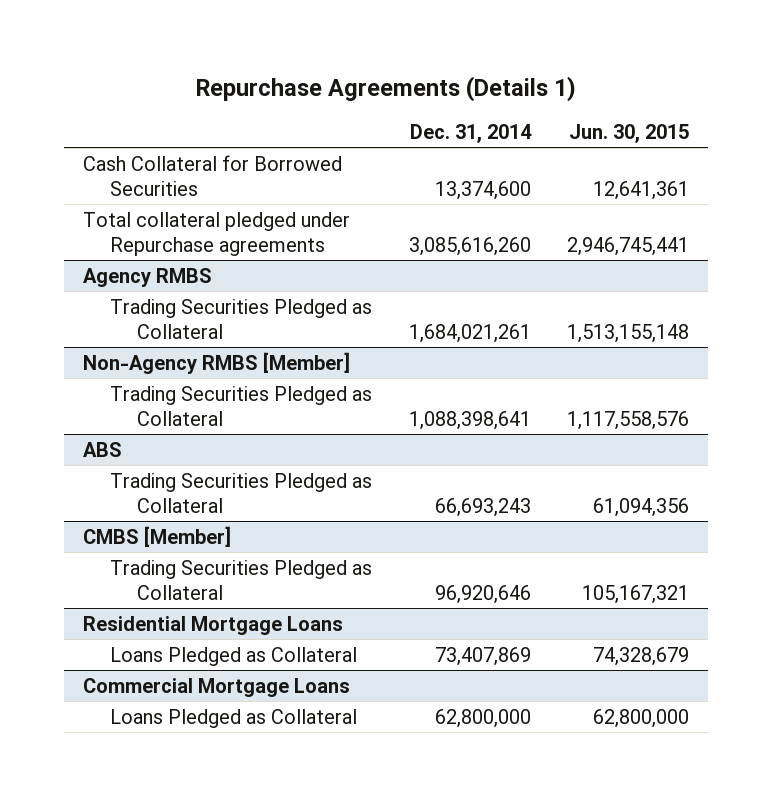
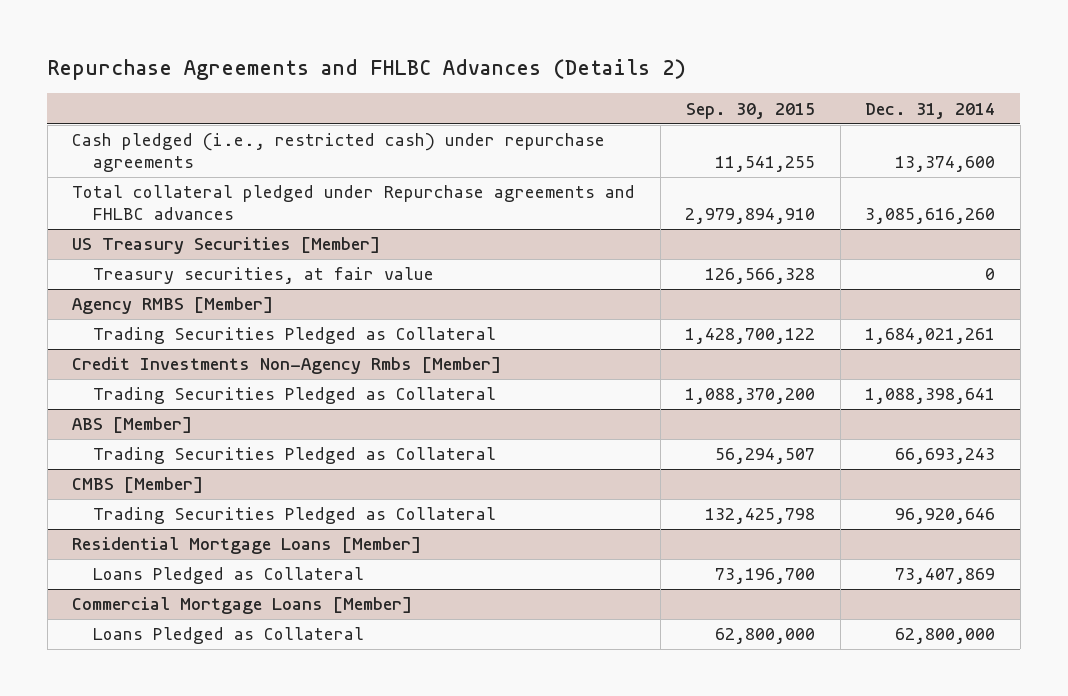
[196,75,577,102] Repurchase Agreements (Details 1) -> [47,59,687,81] Repurchase Agreements and FHLBC Advances (Details 2)
[569,123,690,143] Jun. 30, 2015 -> none
none -> [686,102,816,119] Sep. 30, 2015
[82,154,342,196] Cash Collateral for Borrowed Securities -> [72,133,606,173] Cash pledged (i.e., restricted cash) under repurchase agreements
[82,211,350,256] Total collateral pledged under Repurchase agreements -> [72,185,636,221] Total collateral pledged under Repurchase agreements and FHLBC advances
none -> [72,237,381,255] US Treasury Securities [Member]
none -> [93,267,435,285] Treasury securities, at fair value
[82,267,212,287] Agency RMBS -> [72,297,274,315] Agency RMBS [Member]
[82,351,350,374] Non-Agency RMBS [Member] -> [72,357,502,375] Credit Investments Non-Agency Rmbs [Member]
[82,441,122,457] ABS -> [72,417,193,434] ABS [Member]
[82,615,343,635] Residential Mortgage Loans -> [72,537,422,555] Residential Mortgage Loans [Member]
[82,677,350,697] Commercial Mortgage Loans -> [72,597,413,615] Commercial Mortgage Loans [Member]

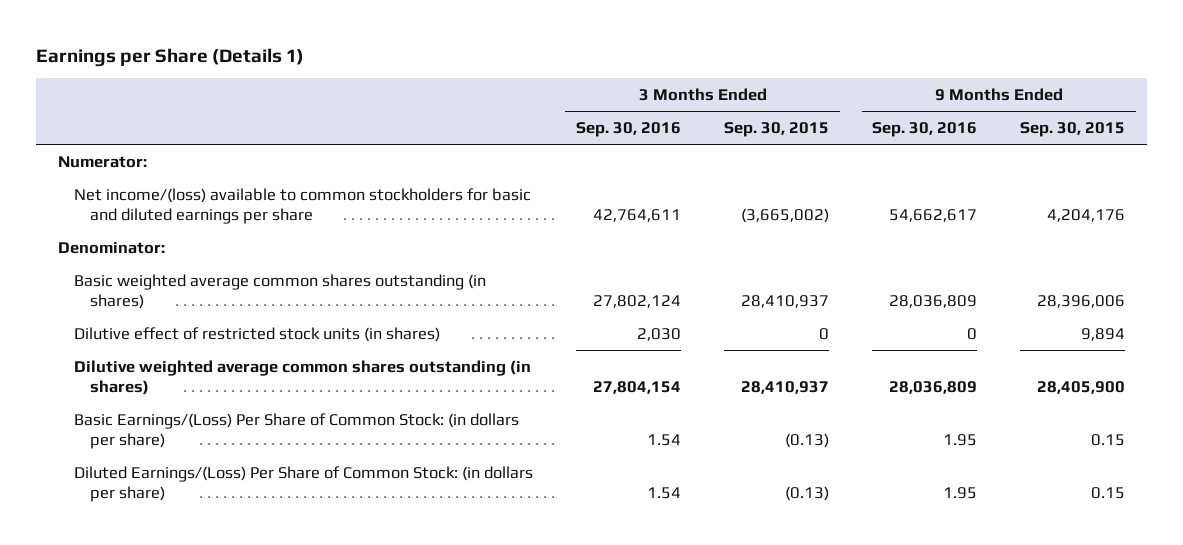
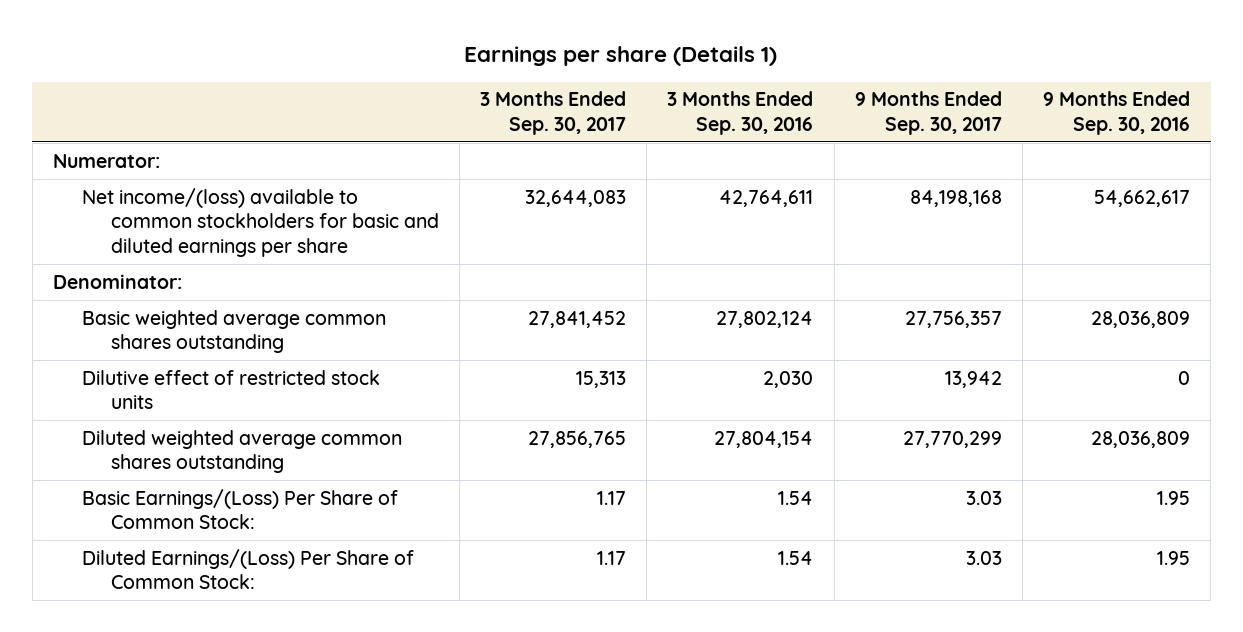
[36,47,305,67] Earnings per Share (Details 1) -> [464,46,778,67] Earnings per share (Details 1)
[724,121,830,137] Sep. 30, 2015 -> none
[1020,121,1126,137] Sep. 30, 2015 -> none
none -> [480,91,627,135] 3 Months Ended Sep. 30, 2017
none -> [854,91,1002,135] 9 Months Ended Sep. 30, 2017
[74,273,487,310] Basic weighted average common shares outstanding (in shares) -> [81,309,386,354] Basic weighted average common shares outstanding
[74,326,441,342] Dilutive effect of restricted stock units (in shares) -> [81,369,380,410] Dilutive effect of restricted stock units
[74,359,532,396] Dilutive weighted average common shares outstanding (in shares) -> [81,429,402,474] Diluted weighted average common shares outstanding
[74,412,520,450] Basic Earnings/(Loss) Per Share of Common Stock: (in dollars per share) -> [81,488,398,530] Basic Earnings/(Loss) Per Share of Common Stock:
[74,465,534,503] Diluted Earnings/(Loss) Per Share of Common Stock: (in dollars per share) -> [81,548,414,590] Diluted Earnings/(Loss) Per Share of Common Stock:

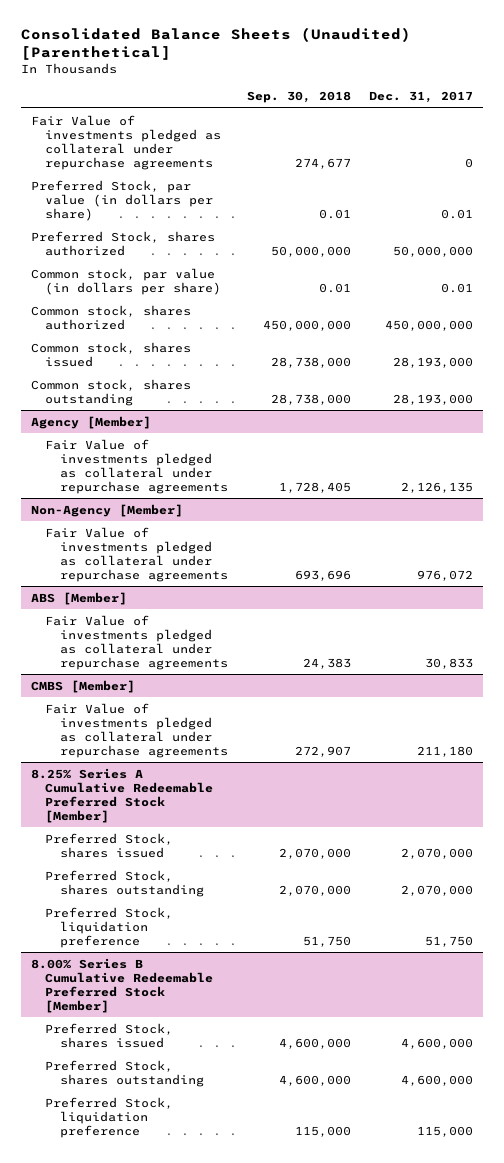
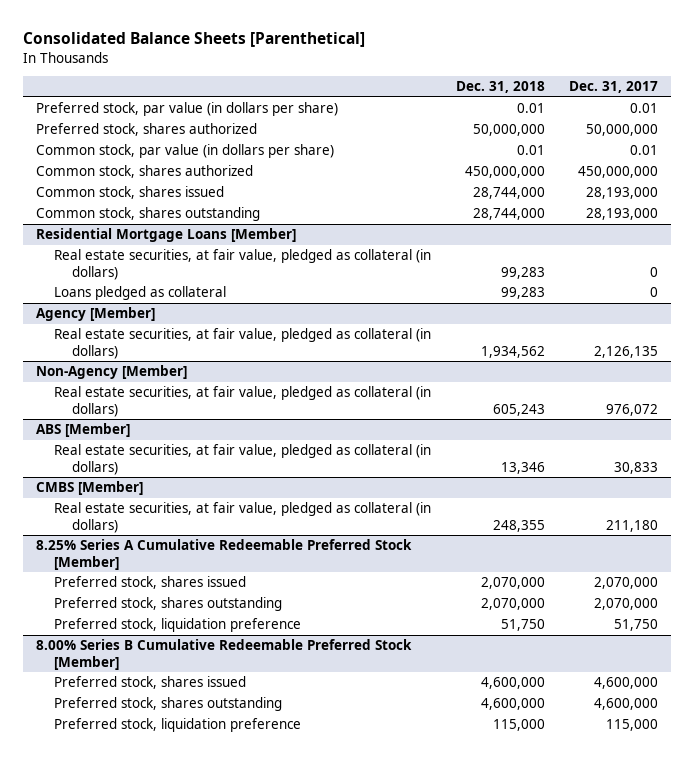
[21,27,412,61] Consolidated Balance Sheets (Unaudited) [Parenthetical] -> [23,32,366,48] Consolidated Balance Sheets [Parenthetical]
[246,91,351,104] Sep. 30, 2018 -> none
none -> [455,81,545,94] Dec. 31, 2018
[30,114,222,170] Fair Value of investments pledged as collateral under repurchase agreements -> none
[30,179,214,221] Preferred Stock, par value (in dollars per share) -> [35,102,338,117] Preferred stock, par value (in dollars per share)
[30,230,215,256] Preferred Stock, shares authorized -> [35,123,257,137] Preferred stock, shares authorized
none -> [35,228,296,243] Residential Mortgage Loans [Member]
none -> [53,249,431,280] Real estate securities, at fair value, pledged as collateral (in dollars)
none -> [53,286,226,301] Loans pledged as collateral
[45,438,228,494] Fair Value of investments pledged as collateral under repurchase agreements -> [53,328,431,359] Real estate securities, at fair value, pledged as collateral (in dollars)
[45,526,228,582] Fair Value of investments pledged as collateral under repurchase agreements -> [53,386,431,417] Real estate securities, at fair value, pledged as collateral (in dollars)
[45,614,228,670] Fair Value of investments pledged as collateral under repurchase agreements -> [53,444,431,475] Real estate securities, at fair value, pledged as collateral (in dollars)
[45,702,228,758] Fair Value of investments pledged as collateral under repurchase agreements -> [53,502,431,533] Real estate securities, at fair value, pledged as collateral (in dollars)
[45,832,174,858] Preferred Stock, shares issued -> [53,576,246,590] Preferred stock, shares issued
[45,869,204,897] Preferred Stock, shares outstanding -> [53,597,282,612] Preferred stock, shares outstanding
[45,906,174,948] Preferred Stock, liquidation preference -> [53,618,301,633] Preferred stock, liquidation preference
[45,1022,174,1048] Preferred Stock, shares issued -> [53,676,246,690] Preferred stock, shares issued
[45,1059,204,1087] Preferred Stock, shares outstanding -> [53,697,282,712] Preferred stock, shares outstanding
[45,1096,174,1138] Preferred Stock, liquidation preference -> [53,718,301,733] Preferred stock, liquidation preference

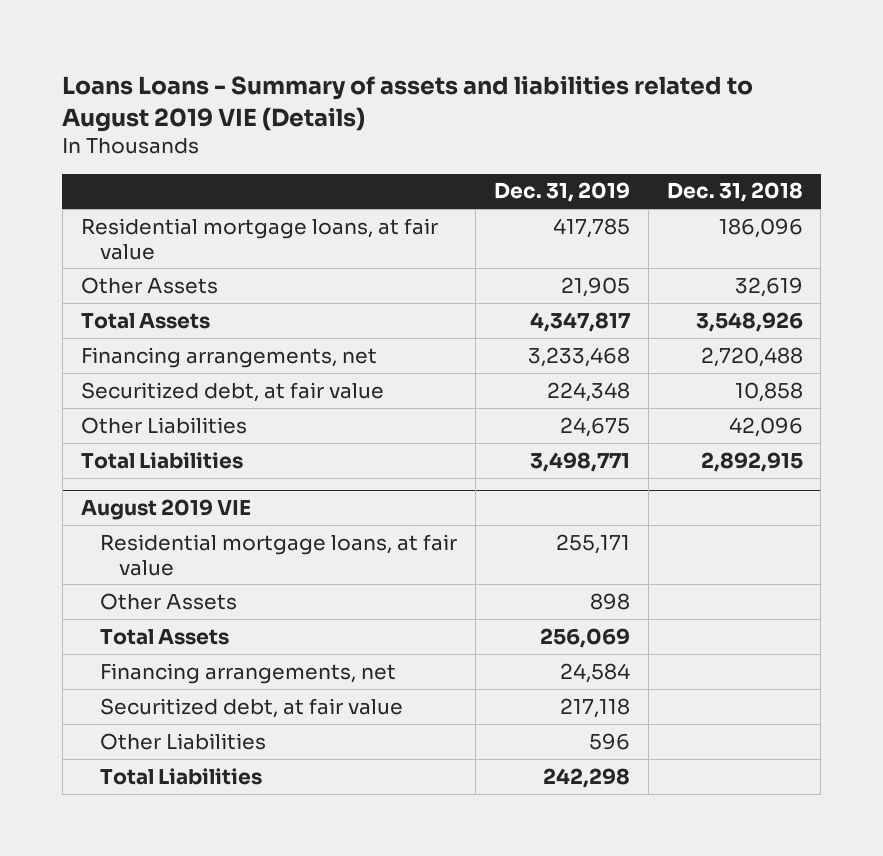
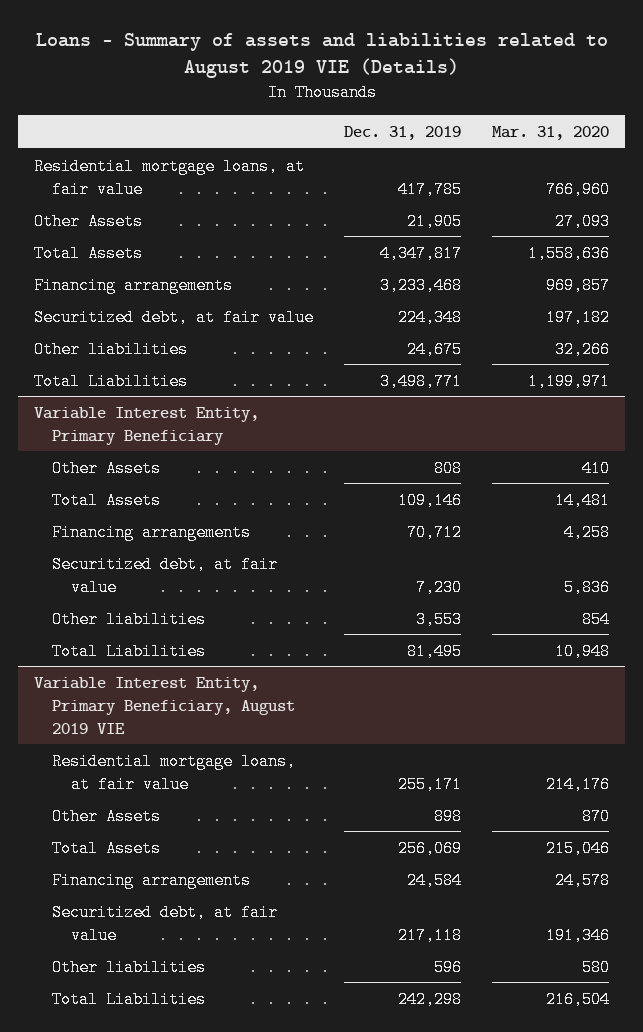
[62,74,754,132] Loans Loans - Summary of assets and liabilities related to August 2019 VIE (Details) -> [35,32,608,79] Loans - Summary of assets and liabilities related to August 2019 VIE (Details)
[666,182,803,203] Dec. 31, 2018 -> none
none -> [492,125,610,140] Mar. 31, 2020
[80,346,377,368] Financing arrangements, net -> [34,276,234,294] Financing arrangements
[80,416,247,434] Other Liabilities -> [34,340,189,358] Other liabilities
[80,499,251,521] August 2019 VIE -> none
none -> [34,406,260,445] Variable Interest Entity, Primary Beneficiary
none -> [52,459,162,477] Other Assets
none -> [52,491,162,509] Total Assets
none -> [52,523,252,541] Financing arrangements
none -> [52,555,279,596] Securitized debt, at fair value
none -> [52,610,207,628] Other liabilities
none -> [52,642,207,660] Total Liabilities
none -> [34,676,296,734] Variable Interest Entity, Primary Beneficiary, August 2019 VIE
[99,662,396,684] Financing arrangements, net -> [52,871,252,889] Financing arrangements
[99,732,266,750] Other Liabilities -> [52,958,207,976] Other liabilities

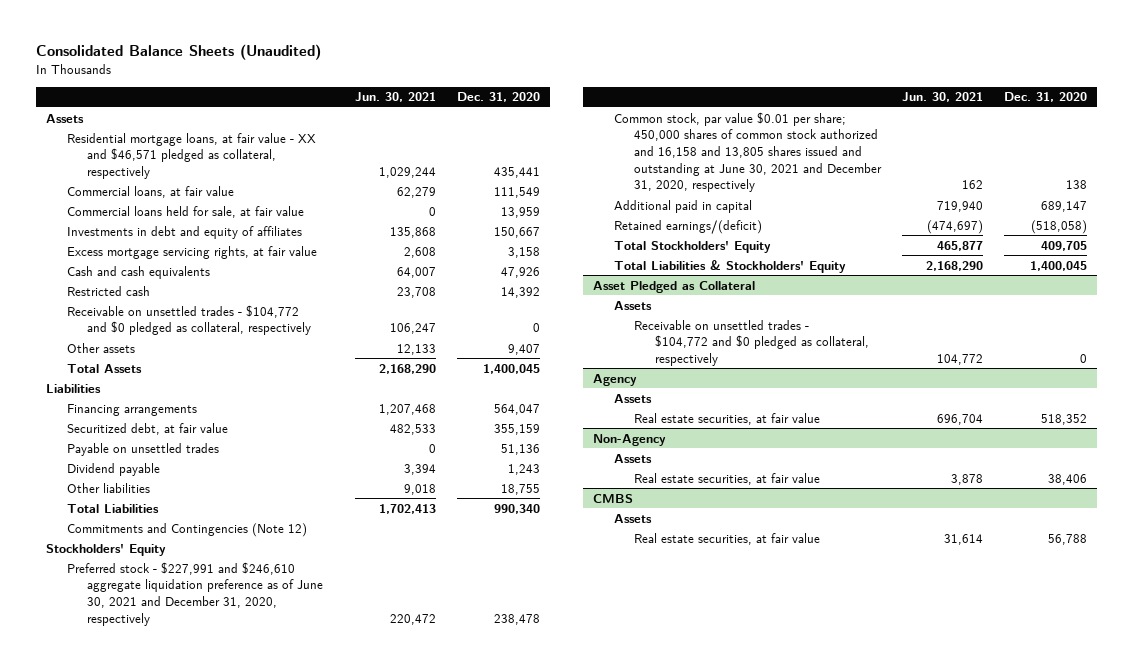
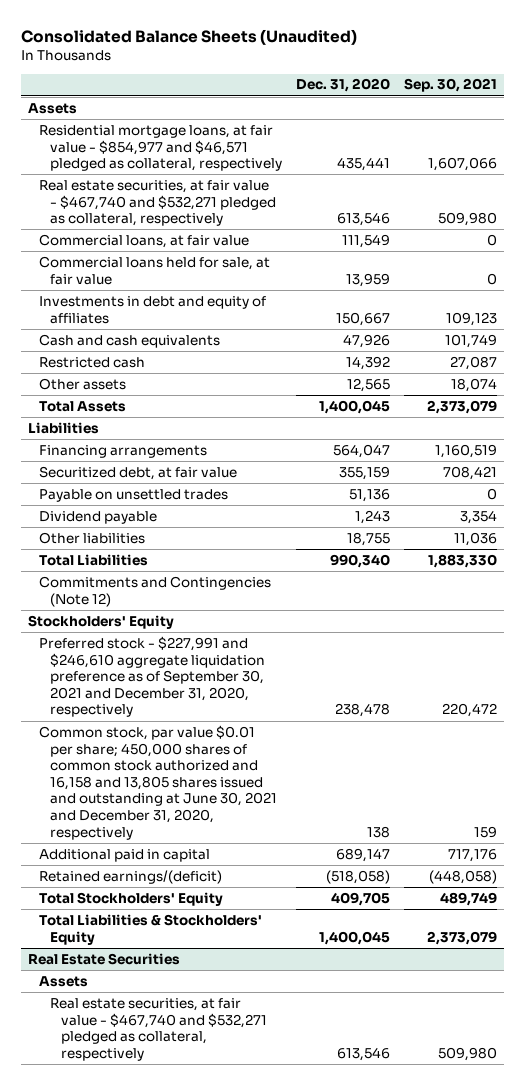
[354,92,436,103] Jun. 30, 2021 -> none
none -> [404,78,498,93] Sep. 30, 2021
[66,132,316,179] Residential mortgage loans, at fair value - XX and $46,571 pledged as collateral, respectively -> [39,124,283,172] Residential mortgage loans, at fair value - $854,977 and $46,571 pledged as collateral, respectively
none -> [39,179,277,227] Real estate securities, at fair value - $467,740 and $532,271 pledged as collateral, respectively
[66,245,317,259] Excess mortgage servicing rights, at fair value -> none
[66,304,312,336] Receivable on unsettled trades - $104,772 and $0 pledged as collateral, respectively -> none
[507,343,540,355] 9,407 -> [347,377,391,392] 12,565
[66,561,324,626] Preferred stock - $227,991 and $246,610 aggregate liquidation preference as of June 30, 2021 and December 31, 2020, respectively -> [39,635,266,718] Preferred stock - $227,991 and $246,610 aggregate liquidation preference as of September 30, 2021 and December 31, 2020, respectively
[593,280,756,293] Asset Pledged as Collateral -> none
[613,300,652,310] Assets -> none
[634,319,870,366] Receivable on unsettled trades - $104,772 and $0 pledged as collateral, respectively -> none
[593,373,638,386] Agency -> none
[613,393,652,403] Assets -> none
[634,412,821,425] Real estate securities, at fair value -> none
[593,433,667,446] Non-Agency -> none
[613,453,652,463] Assets -> none
[634,472,821,485] Real estate securities, at fair value -> none
[593,493,634,503] CMBS -> none
none -> [27,952,180,965] Real Estate Securities
[634,532,821,545] Real estate securities, at fair value -> none
none -> [50,997,268,1061] Real estate securities, at fair value - $467,740 and $532,271 pledged as collateral, respectively

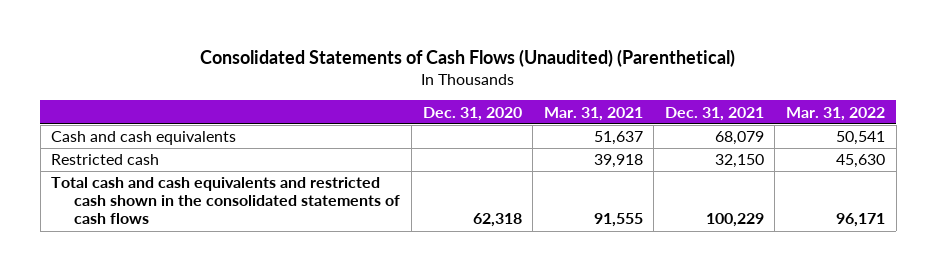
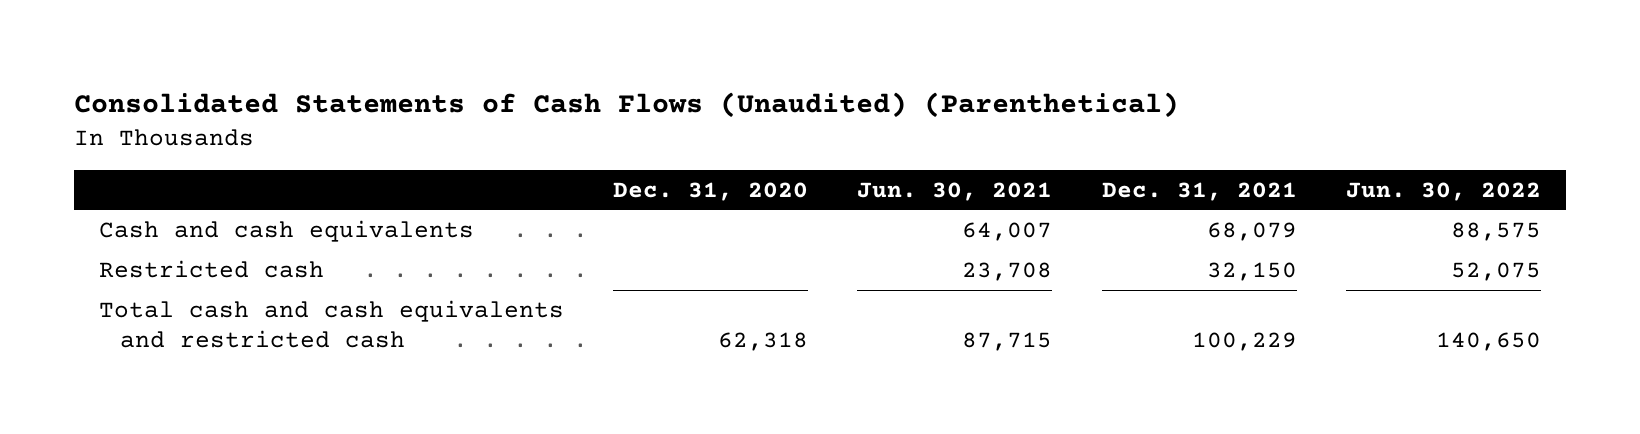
[543,106,643,121] Mar. 31, 2021 -> none
[785,106,885,121] Mar. 31, 2022 -> none
none -> [857,181,1053,201] Jun. 30, 2021
none -> [1346,181,1542,201] Jun. 30, 2022
[51,177,401,225] Total cash and cash equivalents and restricted cash shown in the consolidated statements of cash flows -> [98,299,564,349] Total cash and cash equivalents and restricted cash

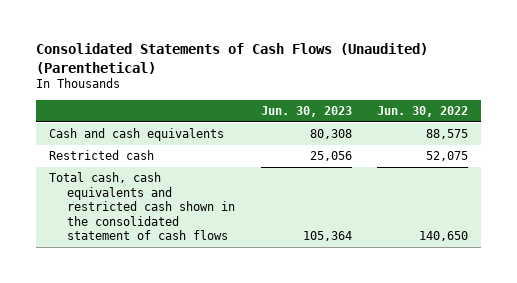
[612,181,808,201] Dec. 31, 2020 -> none
[857,181,1053,201] Jun. 30, 2021 -> none
[1101,181,1297,201] Dec. 31, 2021 -> none
none -> [260,106,352,118] Jun. 30, 2023
[98,299,564,349] Total cash and cash equivalents and restricted cash -> [49,172,236,241] Total cash, cash equivalents and restricted cash shown in the consolidated statement of cash flows

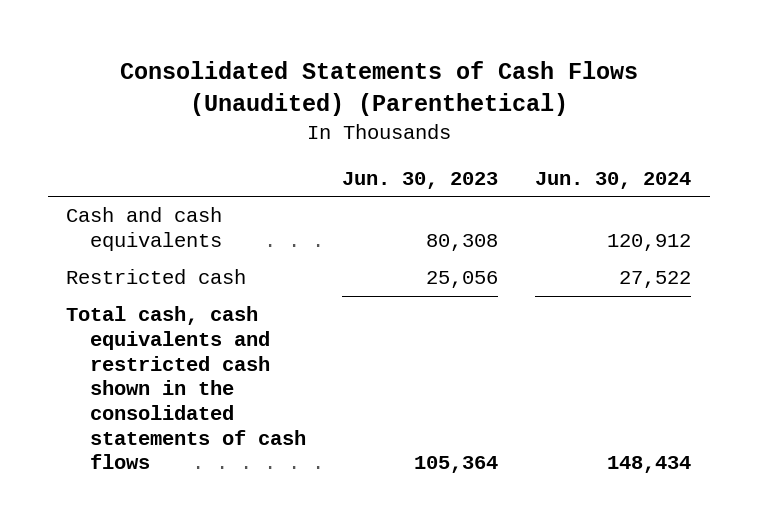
[377,106,469,118] Jun. 30, 2022 -> none
none -> [535,171,692,189] Jun. 30, 2024
[49,172,236,241] Total cash, cash equivalents and restricted cash shown in the consolidated statement of cash flows -> [65,306,306,470] Total cash, cash equivalents and restricted cash shown in the consolidated statements of cash flows

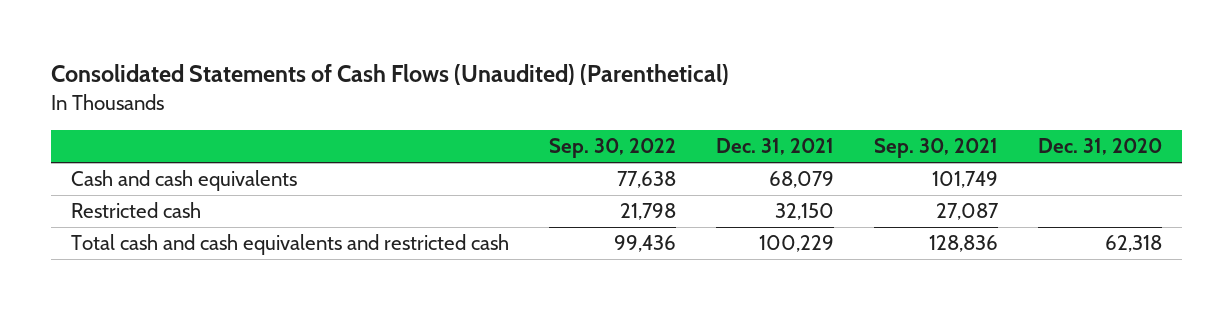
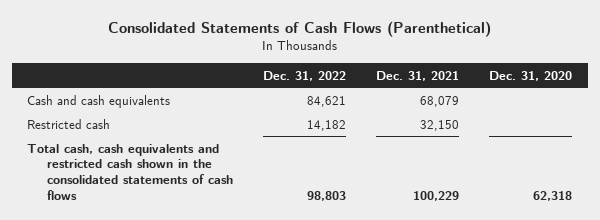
[50,64,729,86] Consolidated Statements of Cash Flows (Unaudited) (Parenthetical) -> [107,20,491,37] Consolidated Statements of Cash Flows (Parenthetical)
[548,138,676,159] Sep. 30, 2022 -> none
[873,138,998,159] Sep. 30, 2021 -> none
none -> [263,70,347,81] Dec. 31, 2022
[70,234,509,256] Total cash and cash equivalents and restricted cash -> [27,143,233,200] Total cash, cash equivalents and restricted cash shown in the consolidated statements of cash flows

